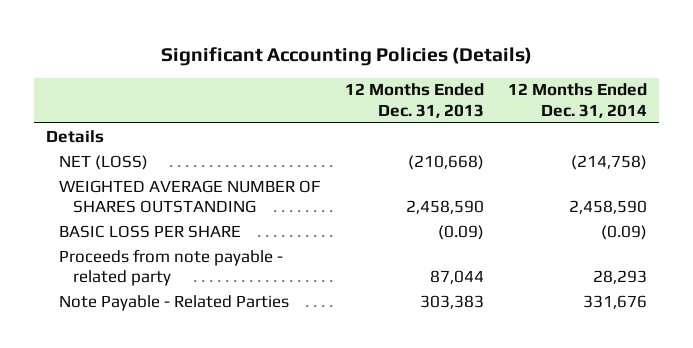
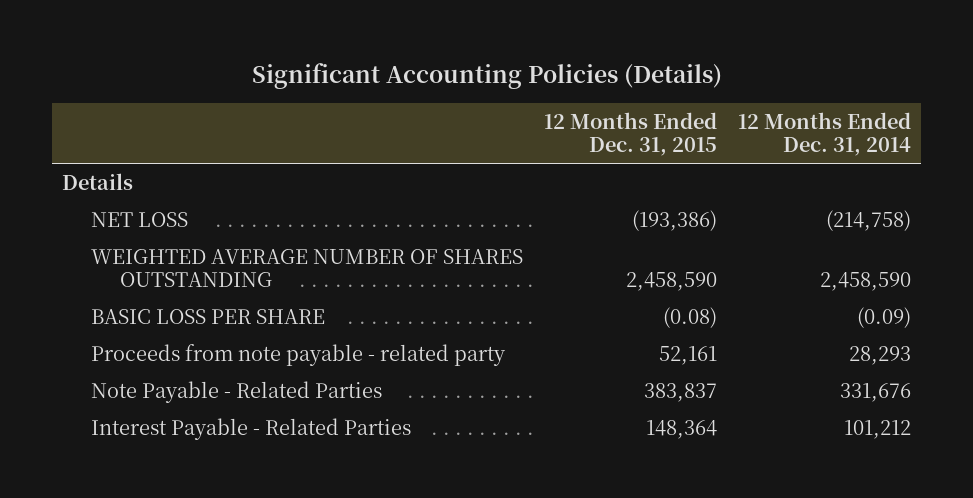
[345,83,485,118] 12 Months Ended Dec. 31, 2013 -> none
none -> [544,111,718,156] 12 Months Ended Dec. 31, 2015
[59,154,149,170] NET (LOSS) -> [91,211,189,227] NET LOSS
none -> [91,417,412,440] Interest Payable - Related Parties

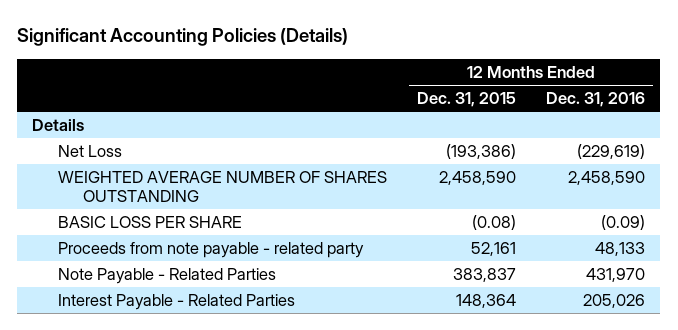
[737,111,911,156] 12 Months Ended Dec. 31, 2014 -> none
none -> [546,92,646,108] Dec. 31, 2016
[91,211,189,227] NET LOSS -> [57,145,122,158] Net Loss

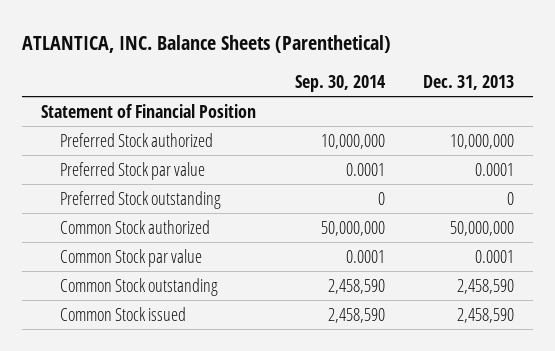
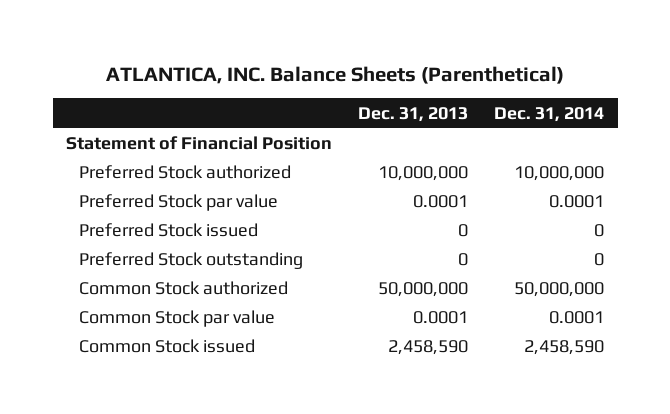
[294,74,386,92] Sep. 30, 2014 -> none
none -> [494,106,605,122] Dec. 31, 2014
none -> [78,223,258,238] Preferred Stock issued
[59,277,218,296] Common Stock outstanding -> none

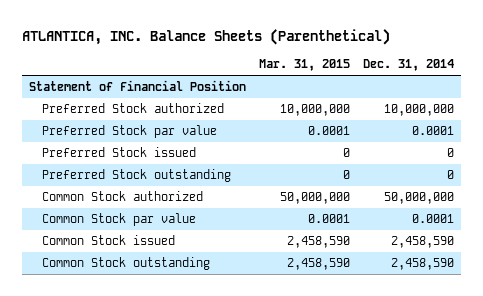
[358,106,469,122] Dec. 31, 2013 -> none
none -> [259,59,351,72] Mar. 31, 2015
none -> [42,257,211,271] Common Stock outstanding

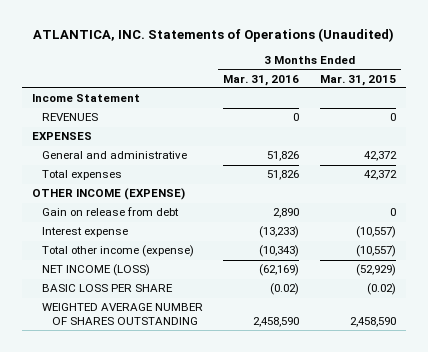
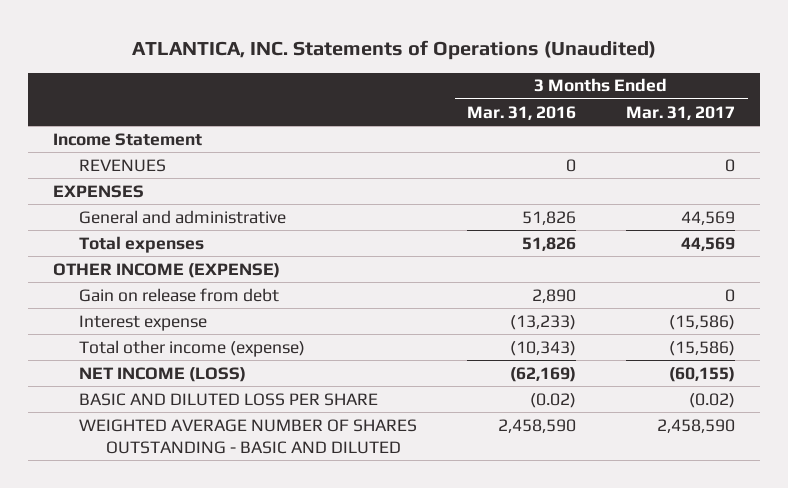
[319,74,396,86] Mar. 31, 2015 -> none
none -> [626,105,736,120] Mar. 31, 2017
[42,284,174,293] BASIC LOSS PER SHARE -> [79,392,379,406] BASIC AND DILUTED LOSS PER SHARE
[42,303,204,325] WEIGHTED AVERAGE NUMBER OF SHARES OUTSTANDING -> [79,418,418,454] WEIGHTED AVERAGE NUMBER OF SHARES OUTSTANDING - BASIC AND DILUTED

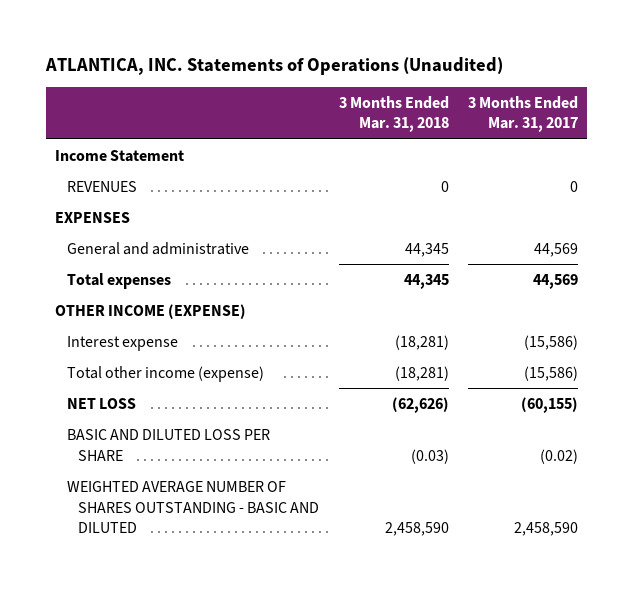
[467,105,577,120] Mar. 31, 2016 -> none
none -> [338,95,449,133] 3 Months Ended Mar. 31, 2018
[79,287,280,302] Gain on release from debt -> none
[79,366,247,382] NET INCOME (LOSS) -> [66,397,136,409] NET LOSS

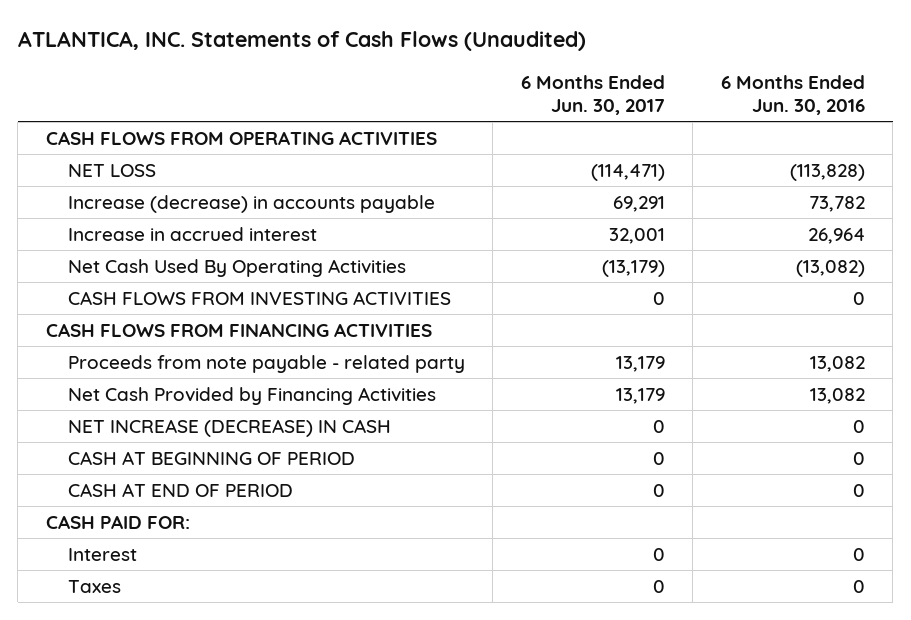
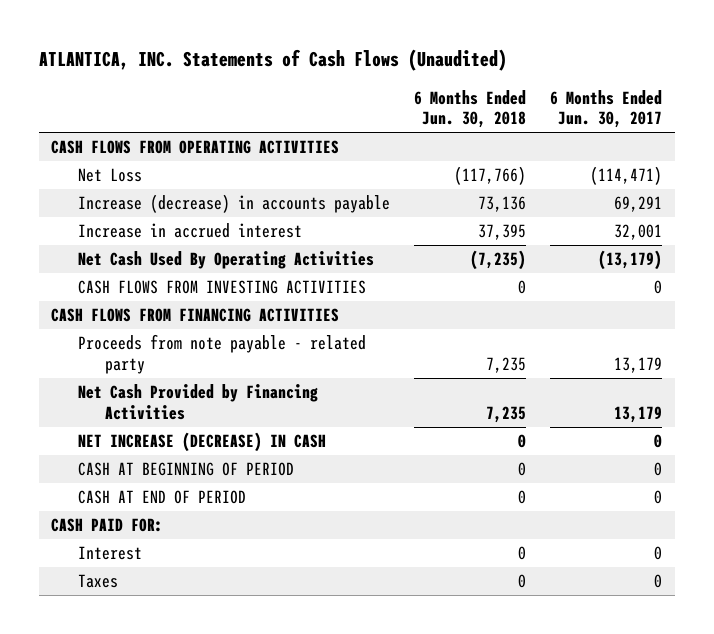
[720,74,865,115] 6 Months Ended Jun. 30, 2016 -> none
none -> [414,89,527,128] 6 Months Ended Jun. 30, 2018
[67,163,156,177] NET LOSS -> [78,168,143,183] Net Loss

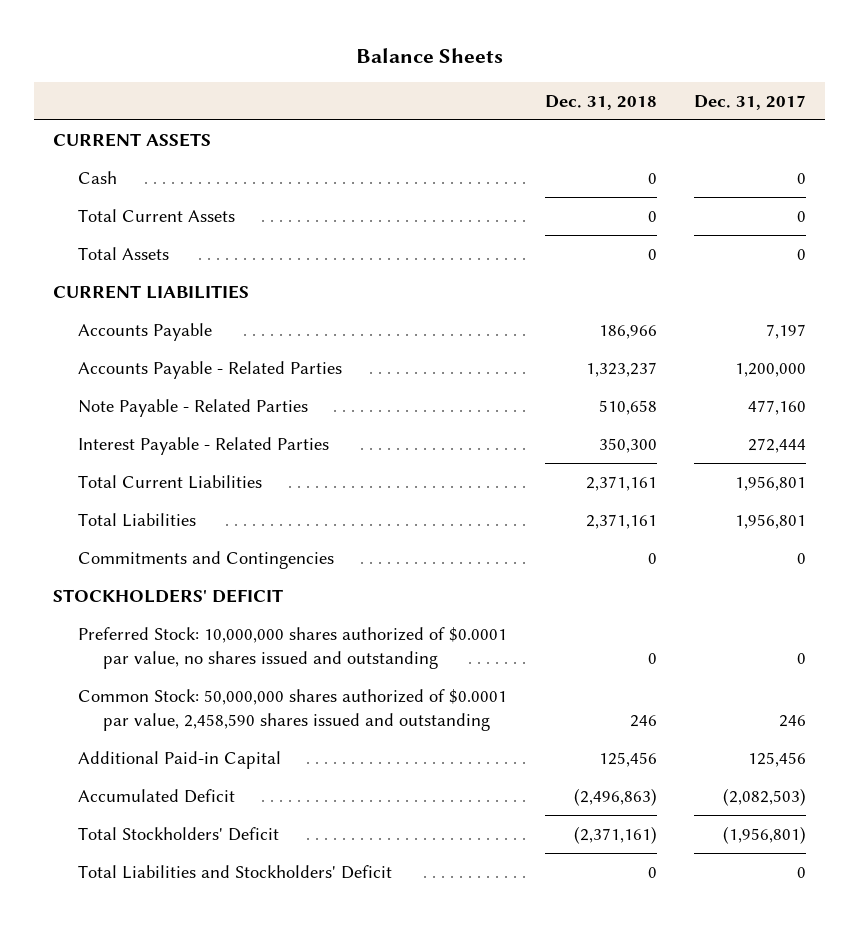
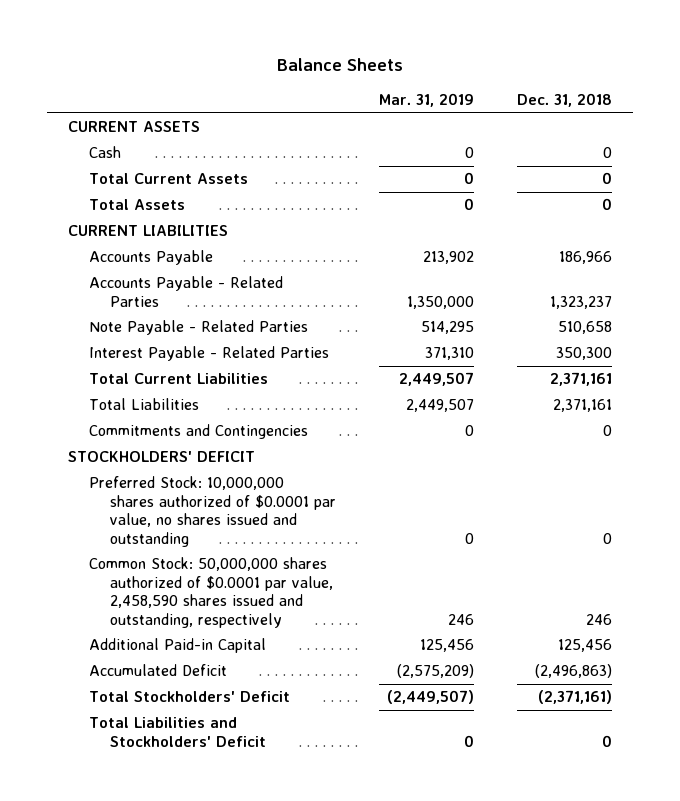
[694,94,807,110] Dec. 31, 2017 -> none
none -> [379,93,475,108] Mar. 31, 2019
[78,689,508,732] Common Stock: 50,000,000 shares authorized of $0.0001 par value, 2,458,590 shares issued and outstanding -> [89,557,334,628] Common Stock: 50,000,000 shares authorized of $0.0001 par value, 2,458,590 shares issued and outstanding, respectively

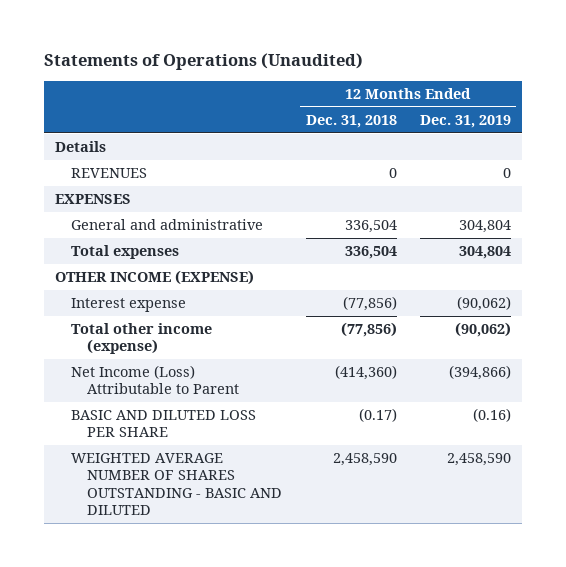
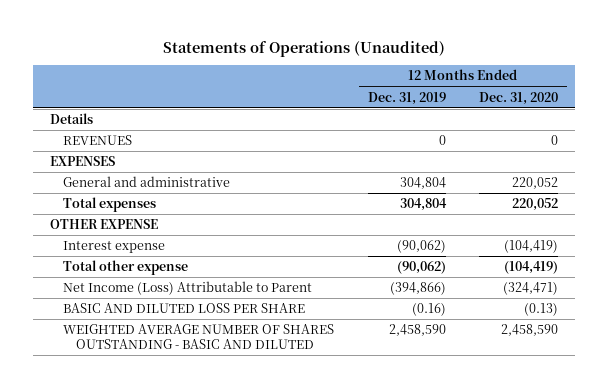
[305,114,397,128] Dec. 31, 2018 -> none
none -> [479,91,559,105] Dec. 31, 2020
[55,270,255,286] OTHER INCOME (EXPENSE) -> [49,219,158,230] OTHER EXPENSE
[71,323,213,355] Total other income (expense) -> [62,260,188,276] Total other expense

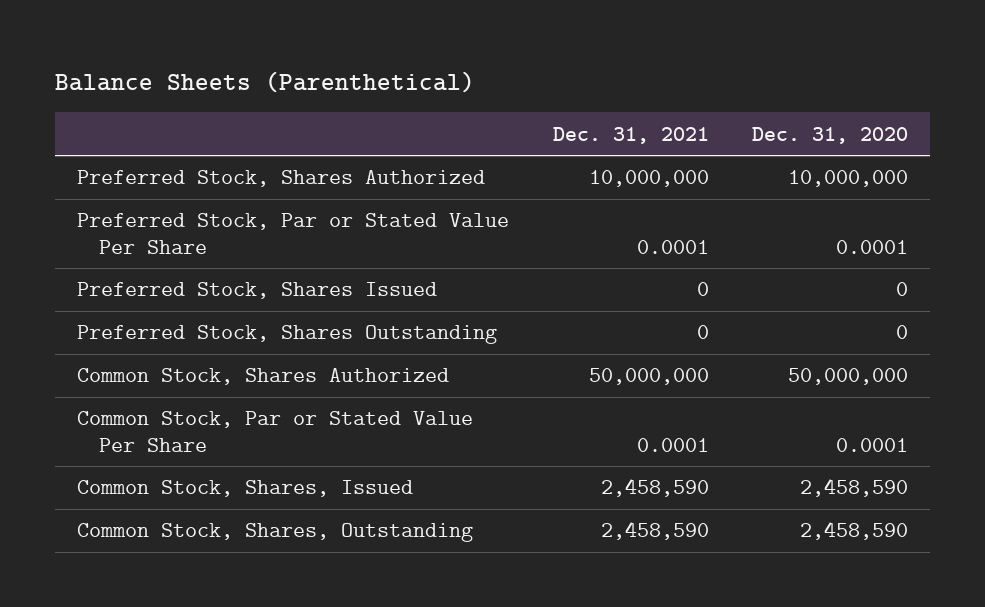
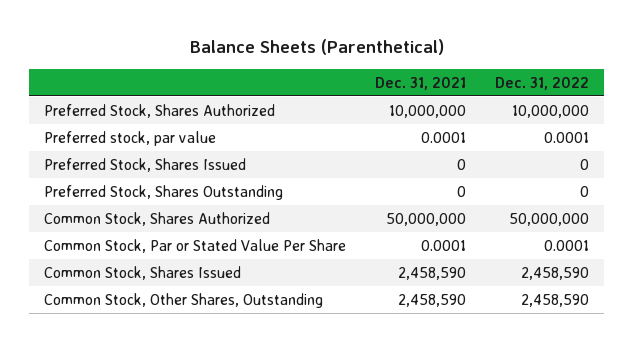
[752,126,909,144] Dec. 31, 2020 -> none
none -> [495,76,590,90] Dec. 31, 2022
[76,213,509,254] Preferred Stock, Par or Stated Value Per Share -> [43,130,216,146] Preferred stock, par value
[76,480,413,498] Common Stock, Shares, Issued -> [43,265,241,280] Common Stock, Shares Issued
[76,523,473,543] Common Stock, Shares, Outstanding -> [43,292,323,308] Common Stock, Other Shares, Outstanding

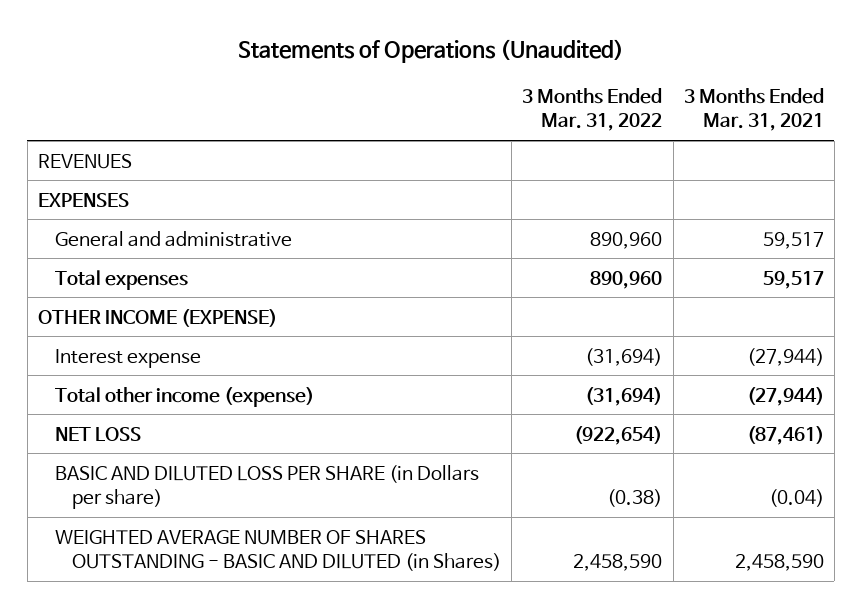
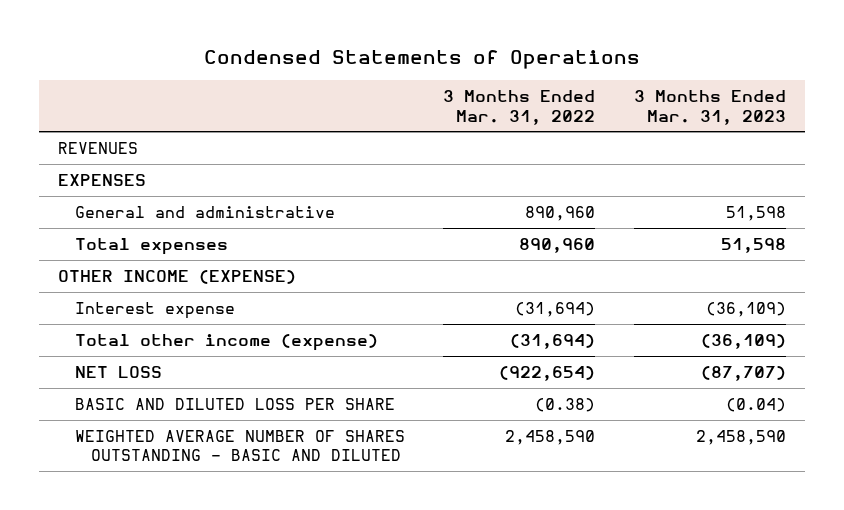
[237,39,624,64] Statements of Operations (Unaudited) -> [203,50,640,70] Condensed Statements of Operations
[683,87,824,132] 3 Months Ended Mar. 31, 2021 -> none
none -> [633,90,786,125] 3 Months Ended Mar. 31, 2023
[55,464,480,509] BASIC AND DILUTED LOSS PER SHARE (in Dollars per share) -> [74,398,395,411] BASIC AND DILUTED LOSS PER SHARE
[55,529,502,571] WEIGHTED AVERAGE NUMBER OF SHARES OUTSTANDING - BASIC AND DILUTED (in Shares) -> [74,430,405,462] WEIGHTED AVERAGE NUMBER OF SHARES OUTSTANDING - BASIC AND DILUTED

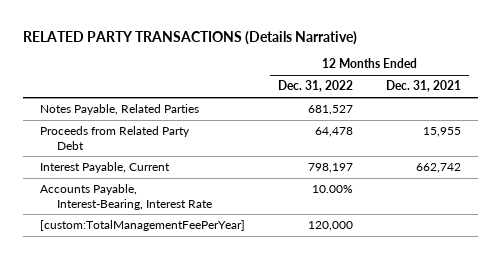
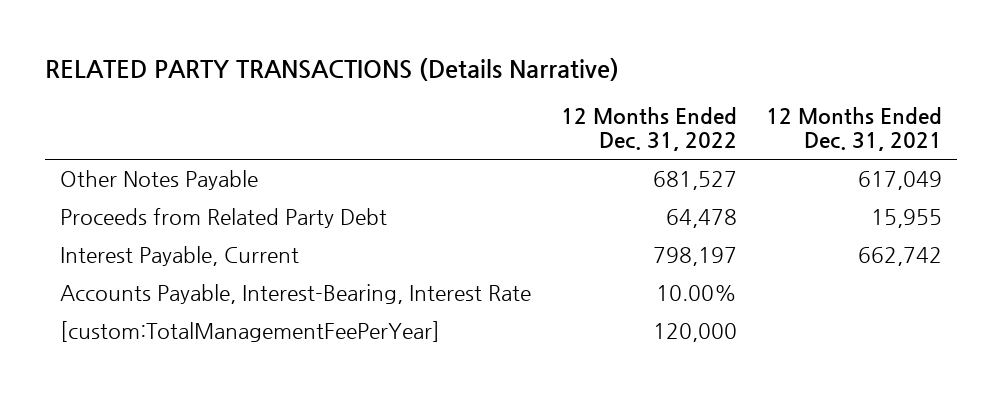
[39,104,199,116] Notes Payable, Related Parties -> none
none -> [59,170,258,191] Other Notes Payable

